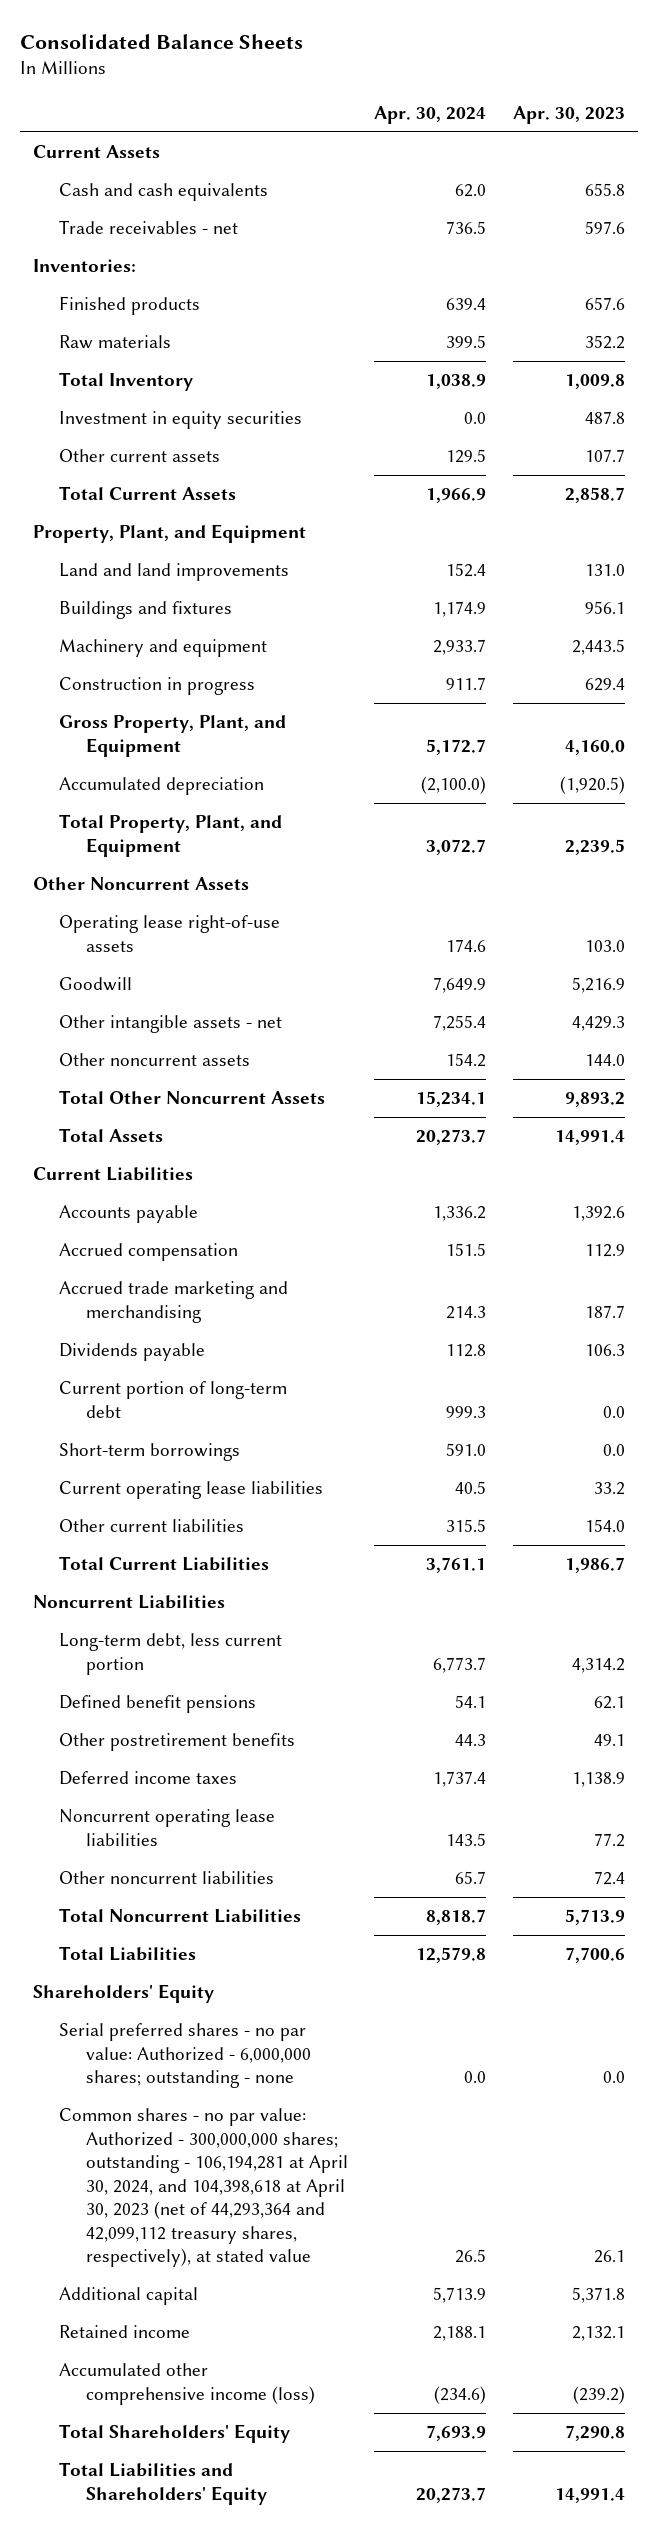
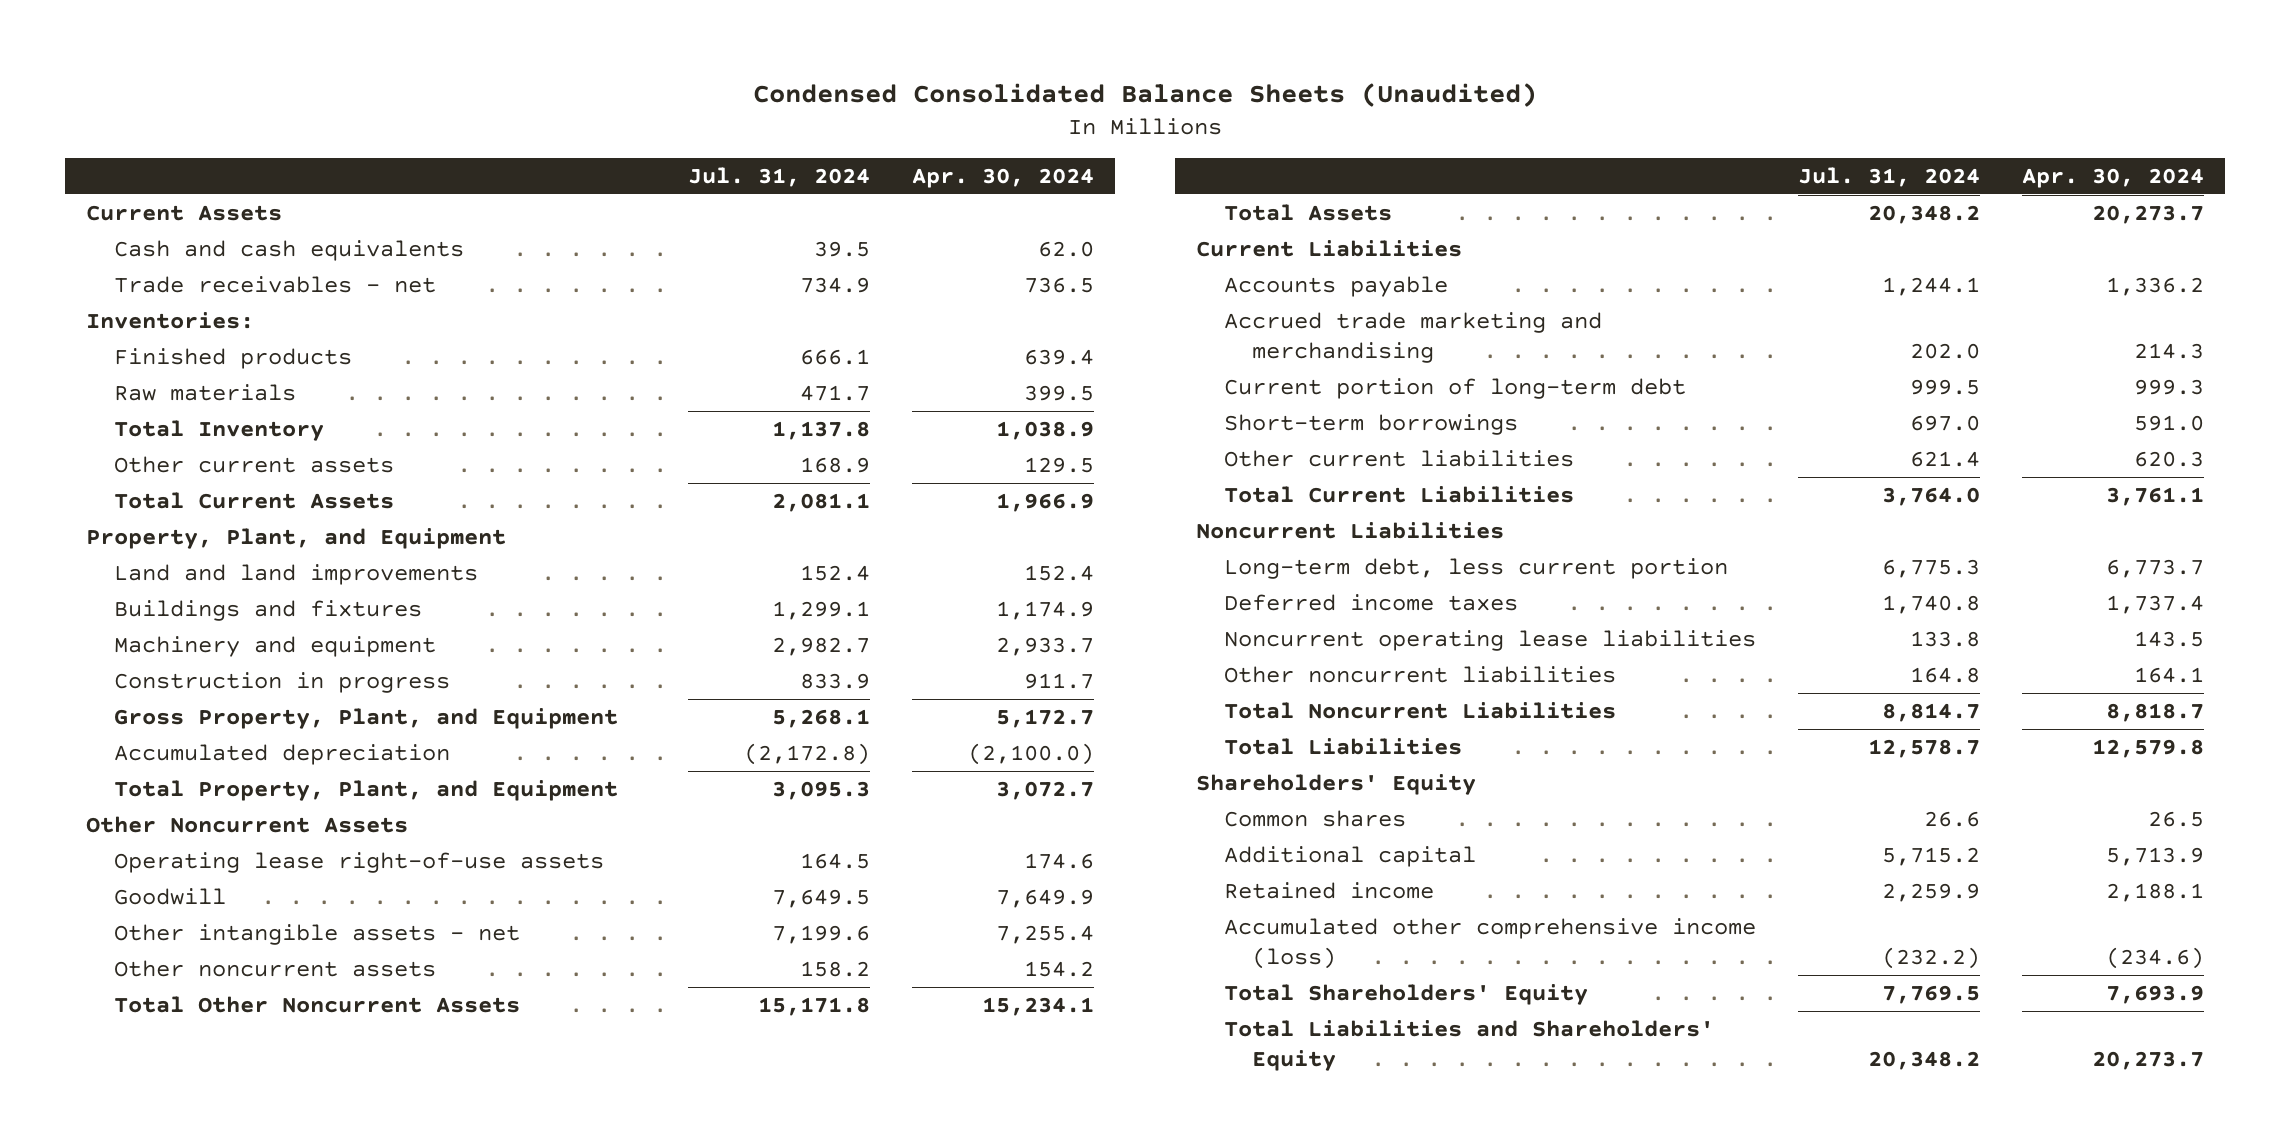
[19,33,303,49] Consolidated Balance Sheets -> [753,82,1538,107] Condensed Consolidated Balance Sheets (Unaudited)
[512,105,625,124] Apr. 30, 2023 -> none
none -> [688,166,871,187] Jul. 31, 2024
[59,411,303,430] Investment in equity securities -> none
[59,1243,239,1262] Accrued compensation -> none
[59,1343,206,1362] Dividends payable -> none
[59,1481,324,1500] Current operating lease liabilities -> none
[446,1519,487,1533] 315.5 -> [2133,451,2204,468] 620.3
[59,1695,257,1714] Defined benefit pensions -> none
[59,1733,296,1752] Other postretirement benefits -> none
[455,1871,487,1885] 65.7 -> [2133,667,2204,684] 164.1
[59,2023,311,2089] Serial preferred shares - no par value: Authorized - 6,000,000 shares; outstanding - none -> none
[59,2108,348,2268] Common shares - no par value: Authorized - 300,000,000 shares; outstanding - 106,194,281 at April 30, 2024, and 104,398,618 at April 30, 2023 (net of 44,293,364 and 42,099,112 treasury shares, respectively), at stated value -> [1223,810,1406,828] Common shares

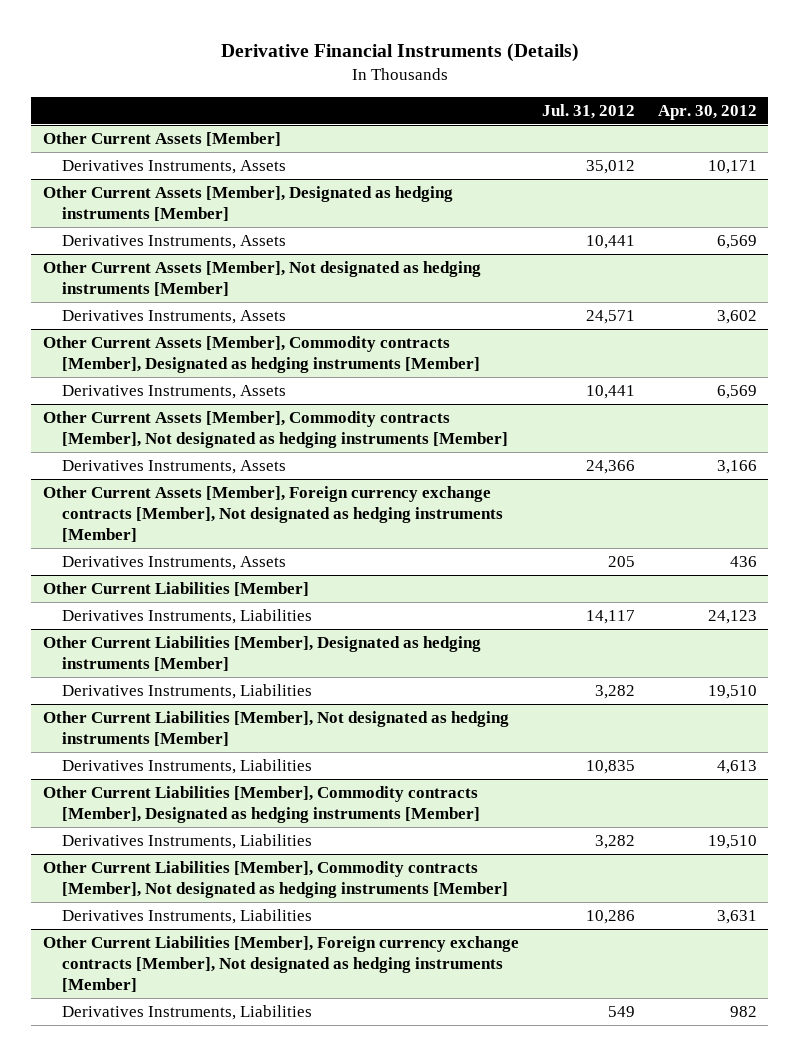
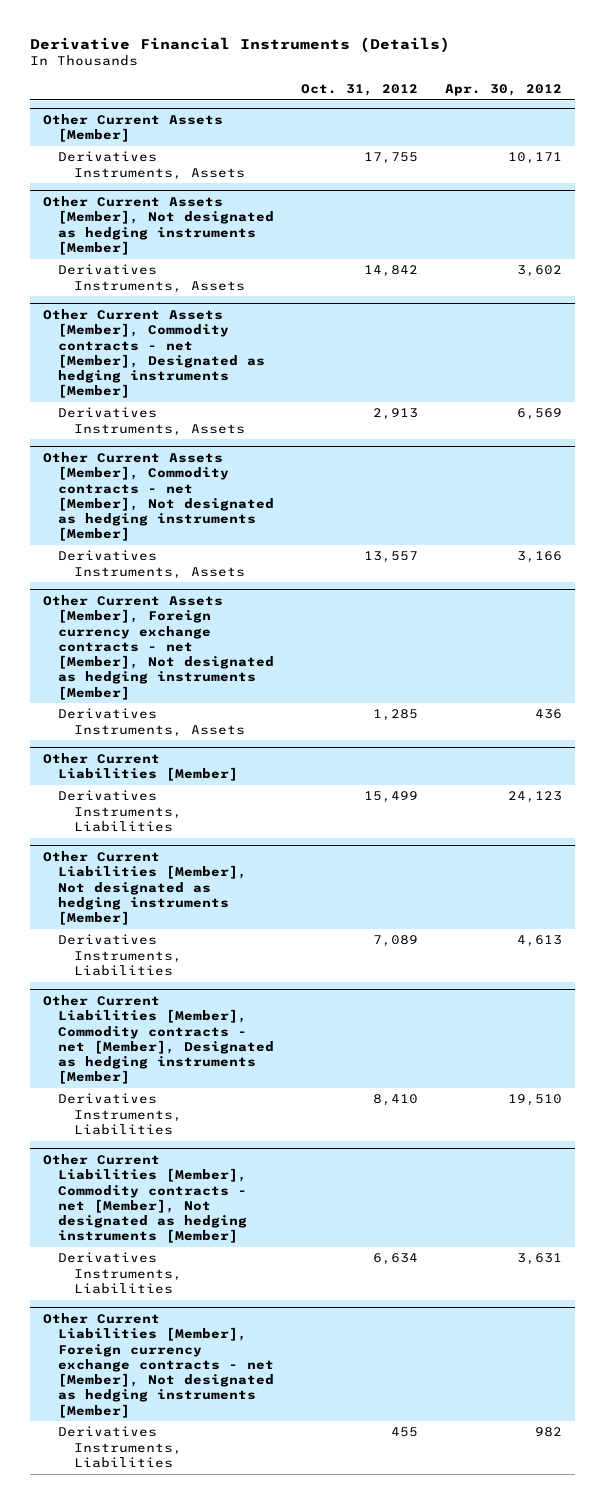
[541,103,635,119] Jul. 31, 2012 -> none
none -> [301,84,419,97] Oct. 31, 2012
[42,185,453,222] Other Current Assets [Member], Designated as hedging instruments [Member] -> none
[61,234,286,249] Derivatives Instruments, Assets -> none
[42,335,480,374] Other Current Assets [Member], Commodity contracts [Member], Designated as hedging instruments [Member] -> [43,309,266,399] Other Current Assets [Member], Commodity contracts - net [Member], Designated as hedging instruments [Member]
[42,410,508,449] Other Current Assets [Member], Commodity contracts [Member], Not designated as hedging instruments [Member] -> [43,452,275,542] Other Current Assets [Member], Commodity contracts - net [Member], Not designated as hedging instruments [Member]
[42,485,503,543] Other Current Assets [Member], Foreign currency exchange contracts [Member], Not designated as hedging instruments [Member] -> [43,595,275,700] Other Current Assets [Member], Foreign currency exchange contracts - net [Member], Not designated as hedging instruments [Member]
[42,635,481,672] Other Current Liabilities [Member], Designated as hedging instruments [Member] -> none
[61,683,312,699] Derivatives Instruments, Liabilities -> none
[42,785,480,824] Other Current Liabilities [Member], Commodity contracts [Member], Designated as hedging instruments [Member] -> [43,995,275,1085] Other Current Liabilities [Member], Commodity contracts - net [Member], Designated as hedging instruments [Member]
[42,860,508,899] Other Current Liabilities [Member], Commodity contracts [Member], Not designated as hedging instruments [Member] -> [43,1154,248,1244] Other Current Liabilities [Member], Commodity contracts - net [Member], Not designated as hedging instruments [Member]
[42,935,519,993] Other Current Liabilities [Member], Foreign currency exchange contracts [Member], Not designated as hedging instruments [Member] -> [43,1313,275,1418] Other Current Liabilities [Member], Foreign currency exchange contracts - net [Member], Not designated as hedging instruments [Member]

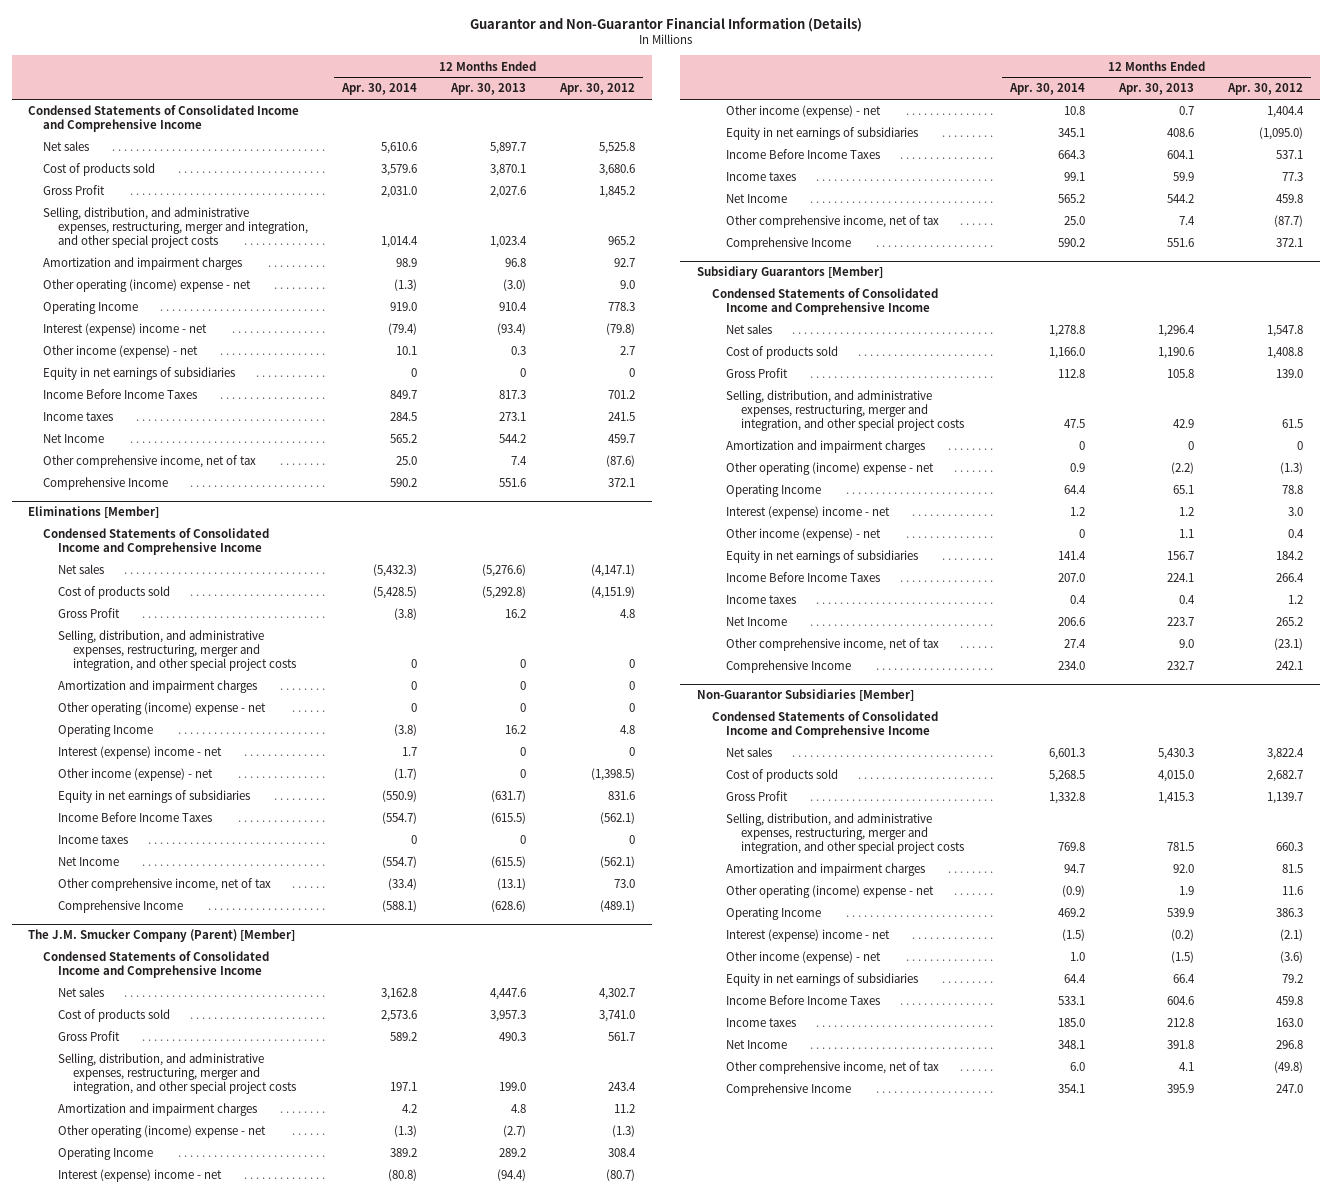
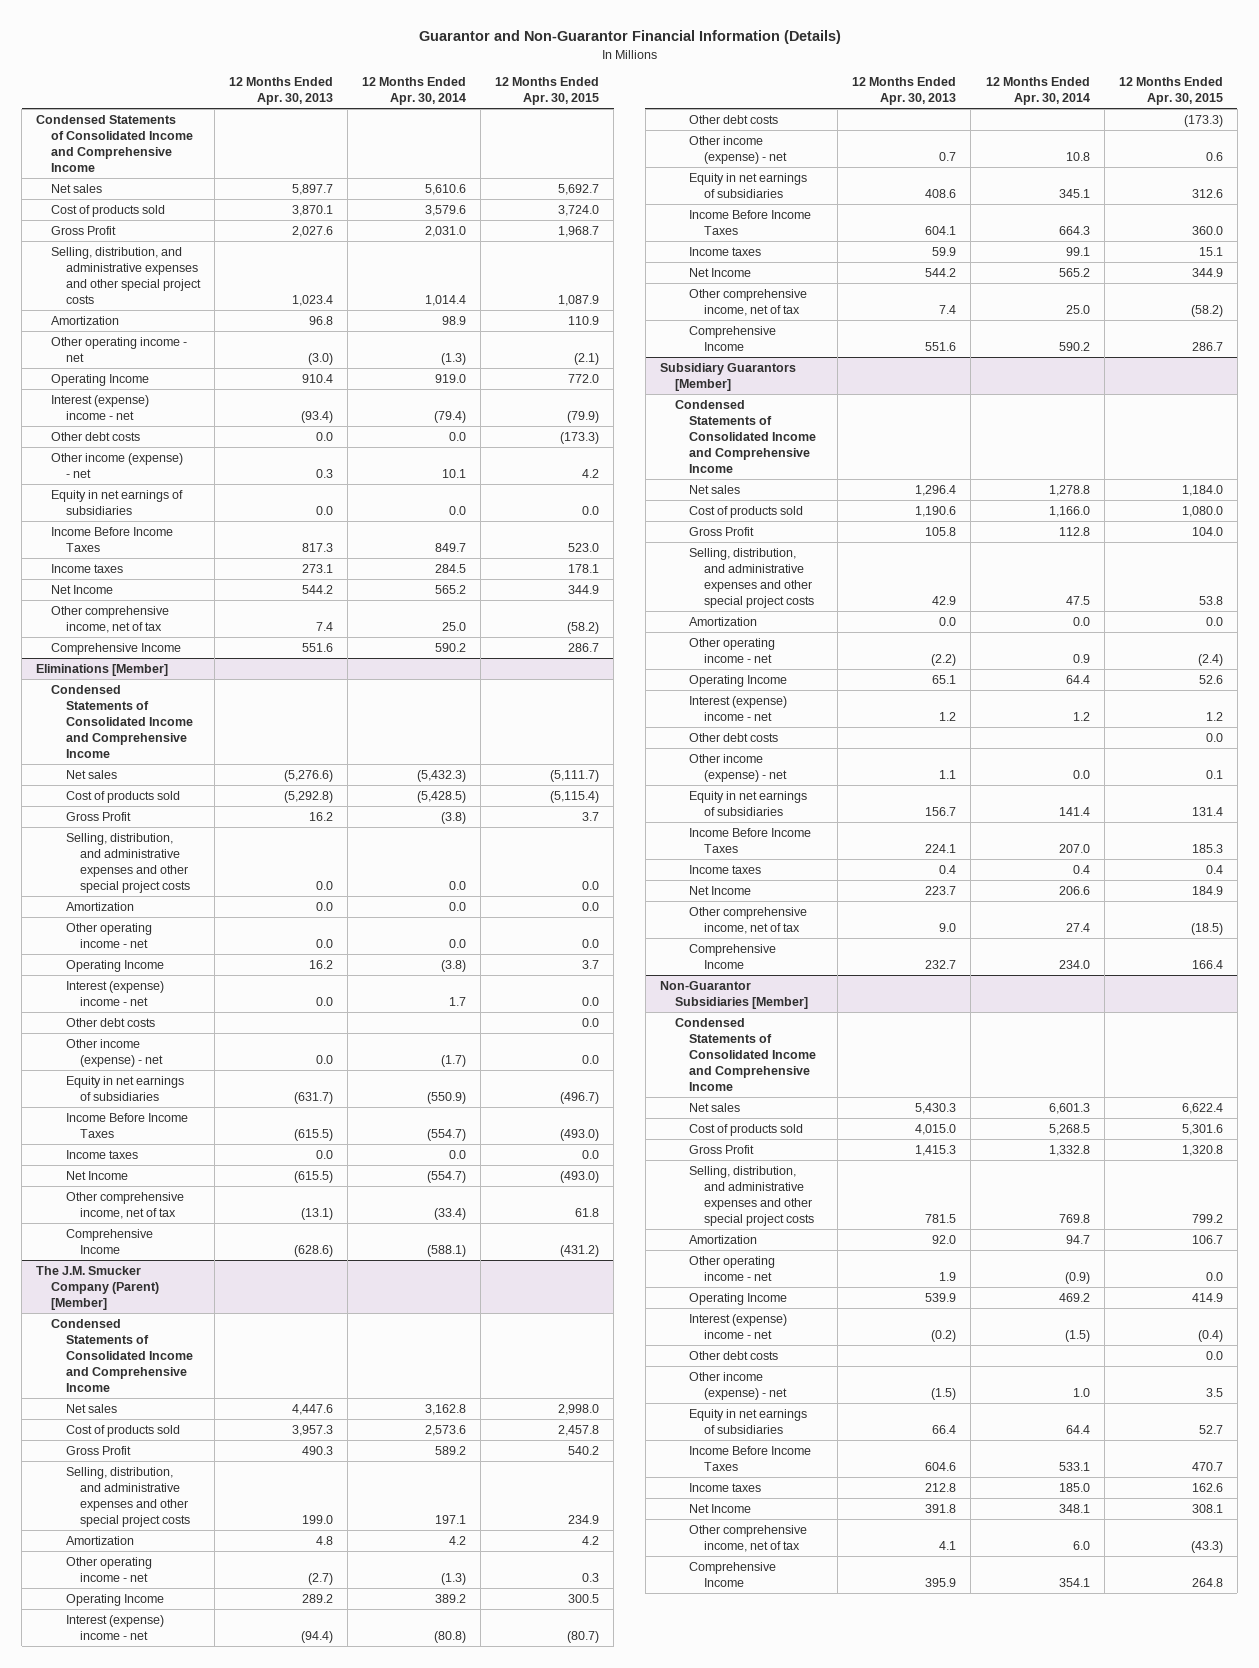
[558,83,635,96] Apr. 30, 2012 -> none
none -> [495,77,600,106] 12 Months Ended Apr. 30, 2015
[43,207,309,249] Selling, distribution, and administrative expenses, restructuring, merger and integration, and other special project costs -> [51,247,201,304] Selling, distribution, and administrative expenses and other special project costs
[43,257,243,271] Amortization and impairment charges -> [51,316,120,326] Amortization
[43,279,252,293] Other operating (income) expense - net -> [51,337,188,362] Other operating income - net
none -> [51,432,141,442] Other debt costs
[411,368,418,378] 0 -> [449,505,467,515] 0.0
[519,368,526,378] 0 -> [315,505,333,515] 0.0
[58,630,297,672] Selling, distribution, and administrative expenses, restructuring, merger and integration, and other special project costs -> [65,833,191,893] Selling, distribution, and administrative expenses and other special project costs
[411,659,418,669] 0 -> [449,880,467,890] 0.0
[519,659,526,669] 0 -> [315,880,333,890] 0.0
[58,680,258,694] Amortization and impairment charges -> [65,902,134,912] Amortization
[411,681,418,691] 0 -> [449,902,467,912] 0.0
[519,681,526,691] 0 -> [315,902,333,912] 0.0
[58,702,267,716] Other operating (income) expense - net -> [65,923,152,948] Other operating income - net
[411,703,418,713] 0 -> [449,938,467,948] 0.0
[519,703,526,713] 0 -> [315,938,333,948] 0.0
[519,747,526,757] 0 -> [315,996,333,1006] 0.0
none -> [65,1018,155,1028] Other debt costs
[519,769,526,779] 0 -> [315,1054,333,1064] 0.0
[411,835,418,845] 0 -> [449,1150,467,1160] 0.0
[519,835,526,845] 0 -> [315,1150,333,1160] 0.0
[58,1053,297,1095] Selling, distribution, and administrative expenses, restructuring, merger and integration, and other special project costs -> [65,1467,191,1527] Selling, distribution, and administrative expenses and other special project costs
[58,1103,258,1117] Amortization and impairment charges -> [65,1536,134,1546] Amortization
[58,1125,267,1139] Other operating (income) expense - net -> [65,1557,152,1582] Other operating income - net
none -> [689,115,779,125] Other debt costs
[726,390,965,432] Selling, distribution, and administrative expenses, restructuring, merger and integration, and other special project costs -> [689,548,814,608] Selling, distribution, and administrative expenses and other special project costs
[726,440,926,454] Amortization and impairment charges -> [689,617,758,627] Amortization
[1079,441,1086,451] 0 -> [1072,617,1090,627] 0.0
[1188,441,1195,451] 0 -> [939,617,957,627] 0.0
[726,462,935,476] Other operating (income) expense - net -> [689,638,776,663] Other operating income - net
none -> [689,733,779,743] Other debt costs
[1079,529,1086,539] 0 -> [1072,769,1090,779] 0.0
[726,813,965,855] Selling, distribution, and administrative expenses, restructuring, merger and integration, and other special project costs -> [689,1166,814,1226] Selling, distribution, and administrative expenses and other special project costs
[726,863,926,877] Amortization and impairment charges -> [689,1235,758,1245] Amortization
[726,885,935,899] Other operating (income) expense - net -> [689,1256,776,1281] Other operating income - net
none -> [689,1351,779,1361] Other debt costs

